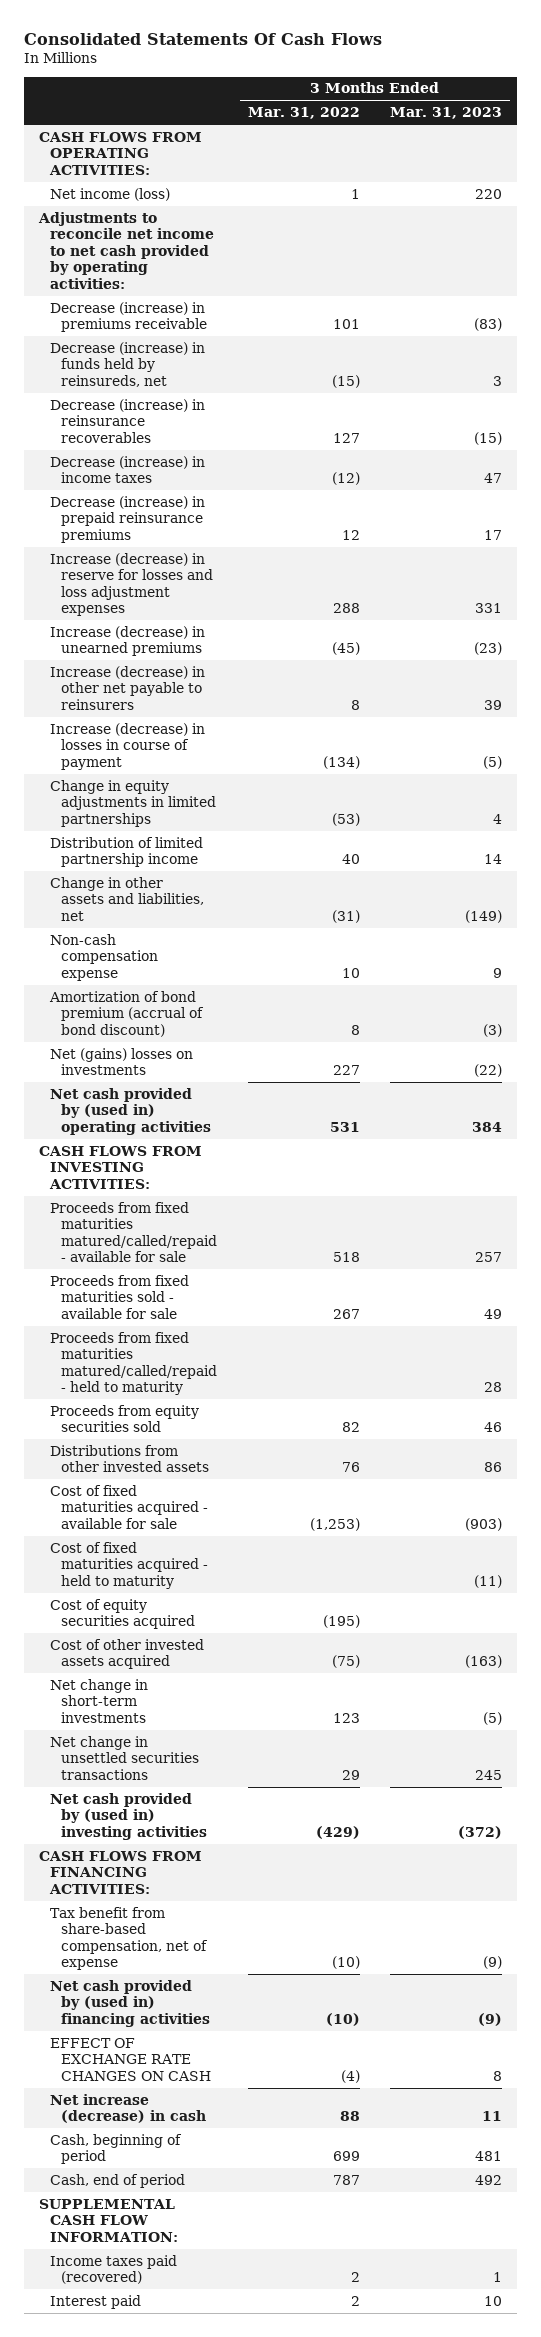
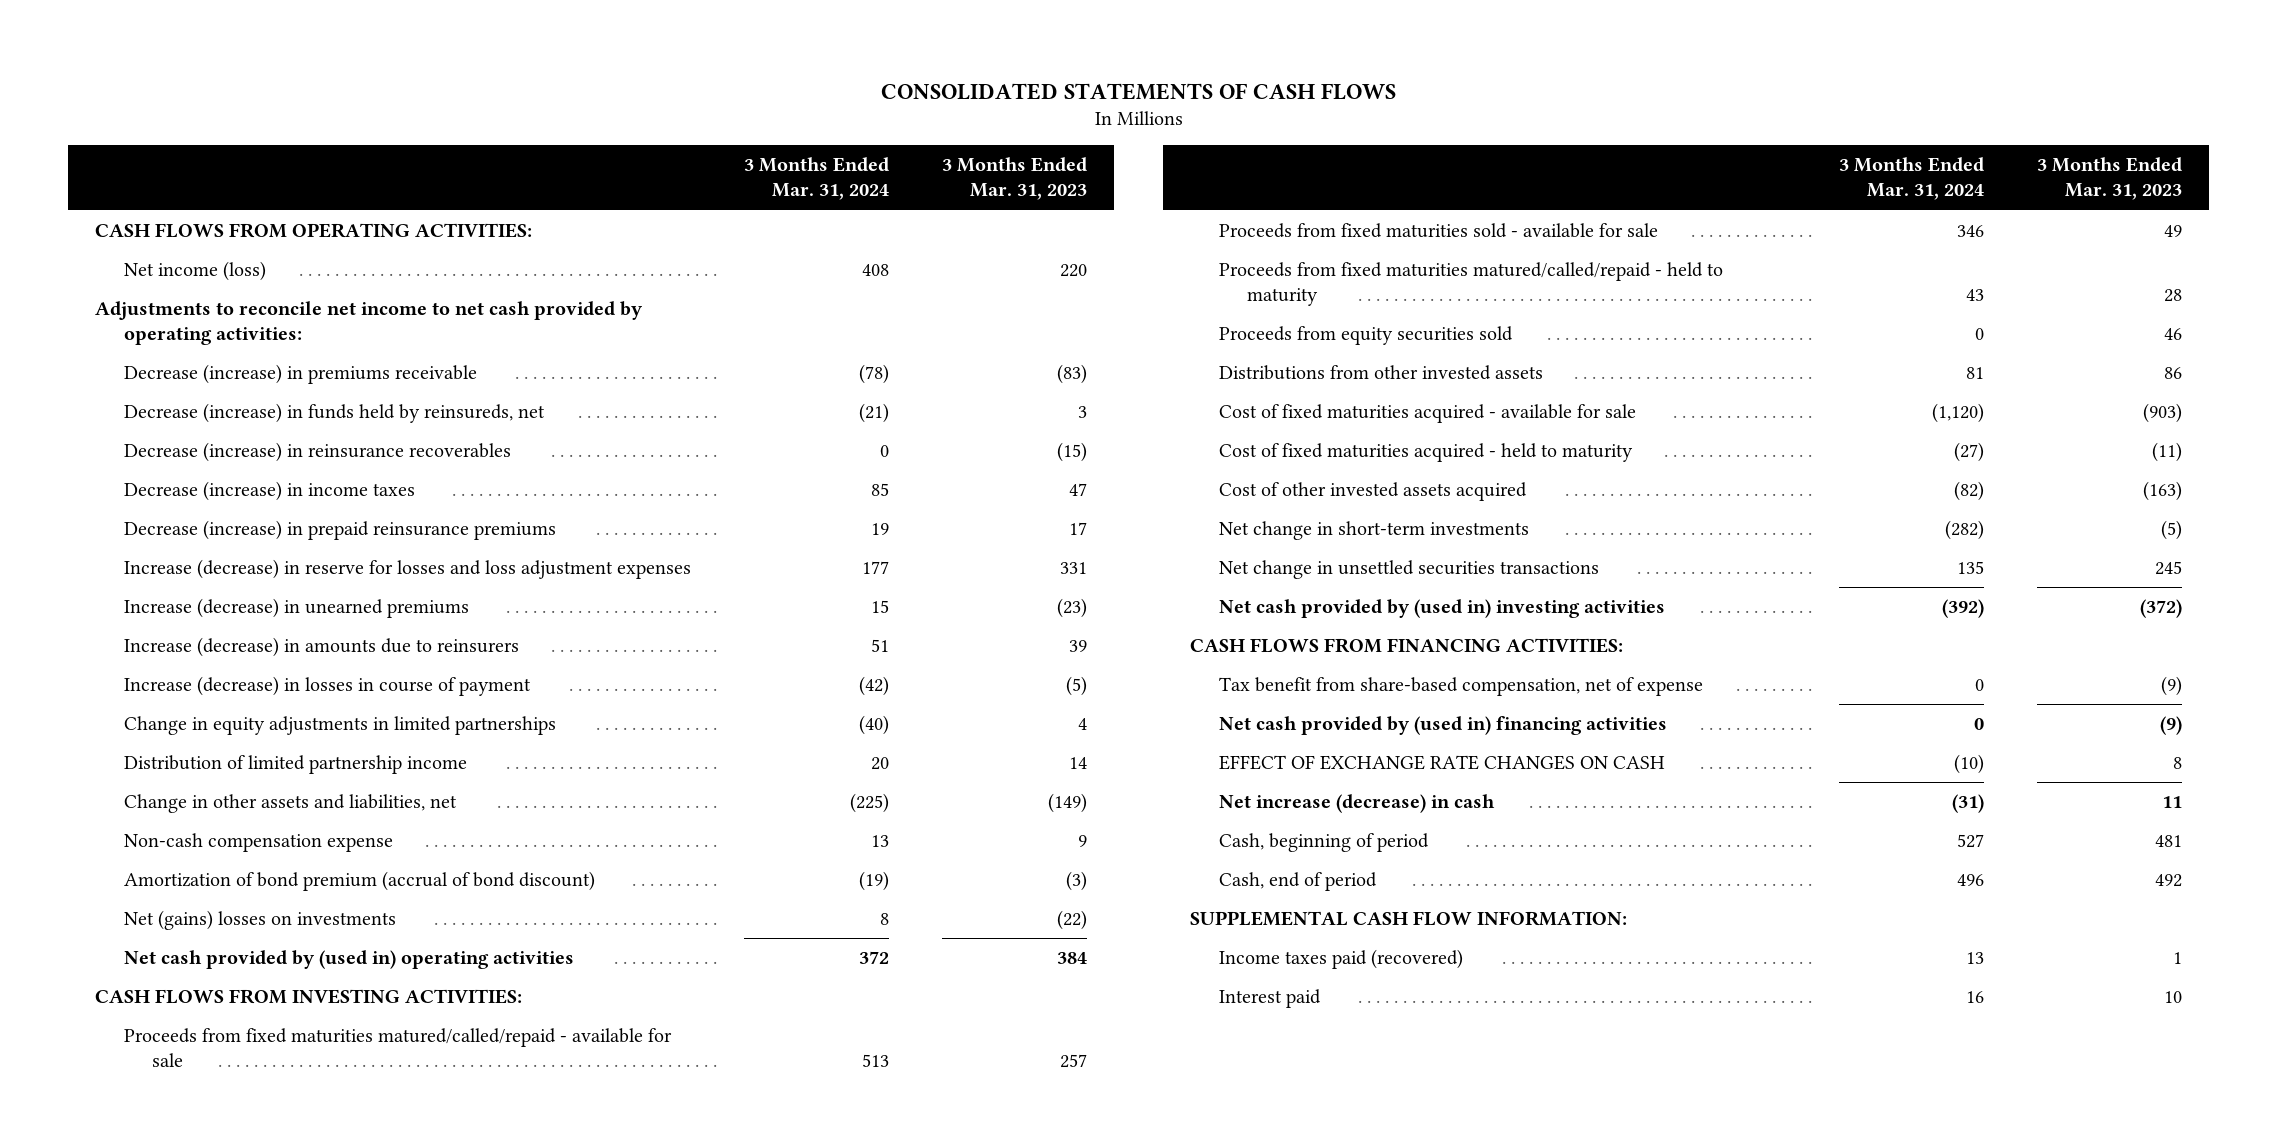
[23,32,382,45] Consolidated Statements Of Cash Flows -> [880,82,1396,100] CONSOLIDATED STATEMENTS OF CASH FLOWS
[247,107,360,120] Mar. 31, 2022 -> none
none -> [743,157,889,201] 3 Months Ended Mar. 31, 2024
[50,665,206,710] Increase (decrease) in other net payable to reinsurers -> [123,636,519,657] Increase (decrease) in amounts due to reinsurers
[50,1598,196,1630] Cost of equity securities acquired -> none

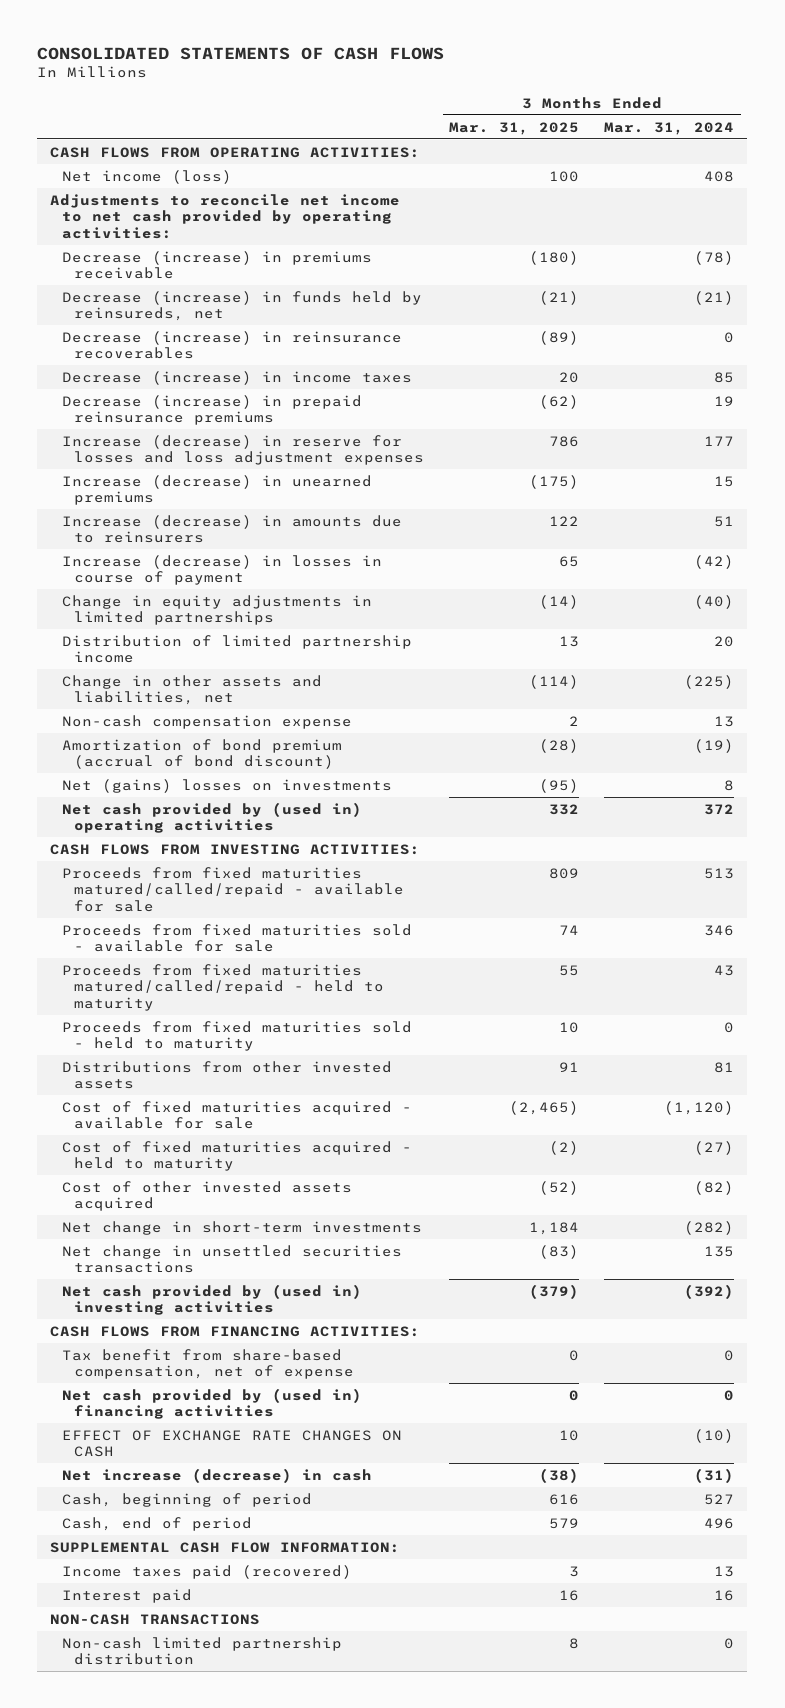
[942,157,1088,201] 3 Months Ended Mar. 31, 2023 -> none
none -> [449,121,580,135] Mar. 31, 2025
[1218,325,1513,345] Proceeds from equity securities sold -> none
none -> [61,1020,412,1052] Proceeds from fixed maturities sold - held to maturity
none -> [50,1613,261,1625] NON-CASH TRANSACTIONS
none -> [61,1636,342,1666] Non-cash limited partnership distribution

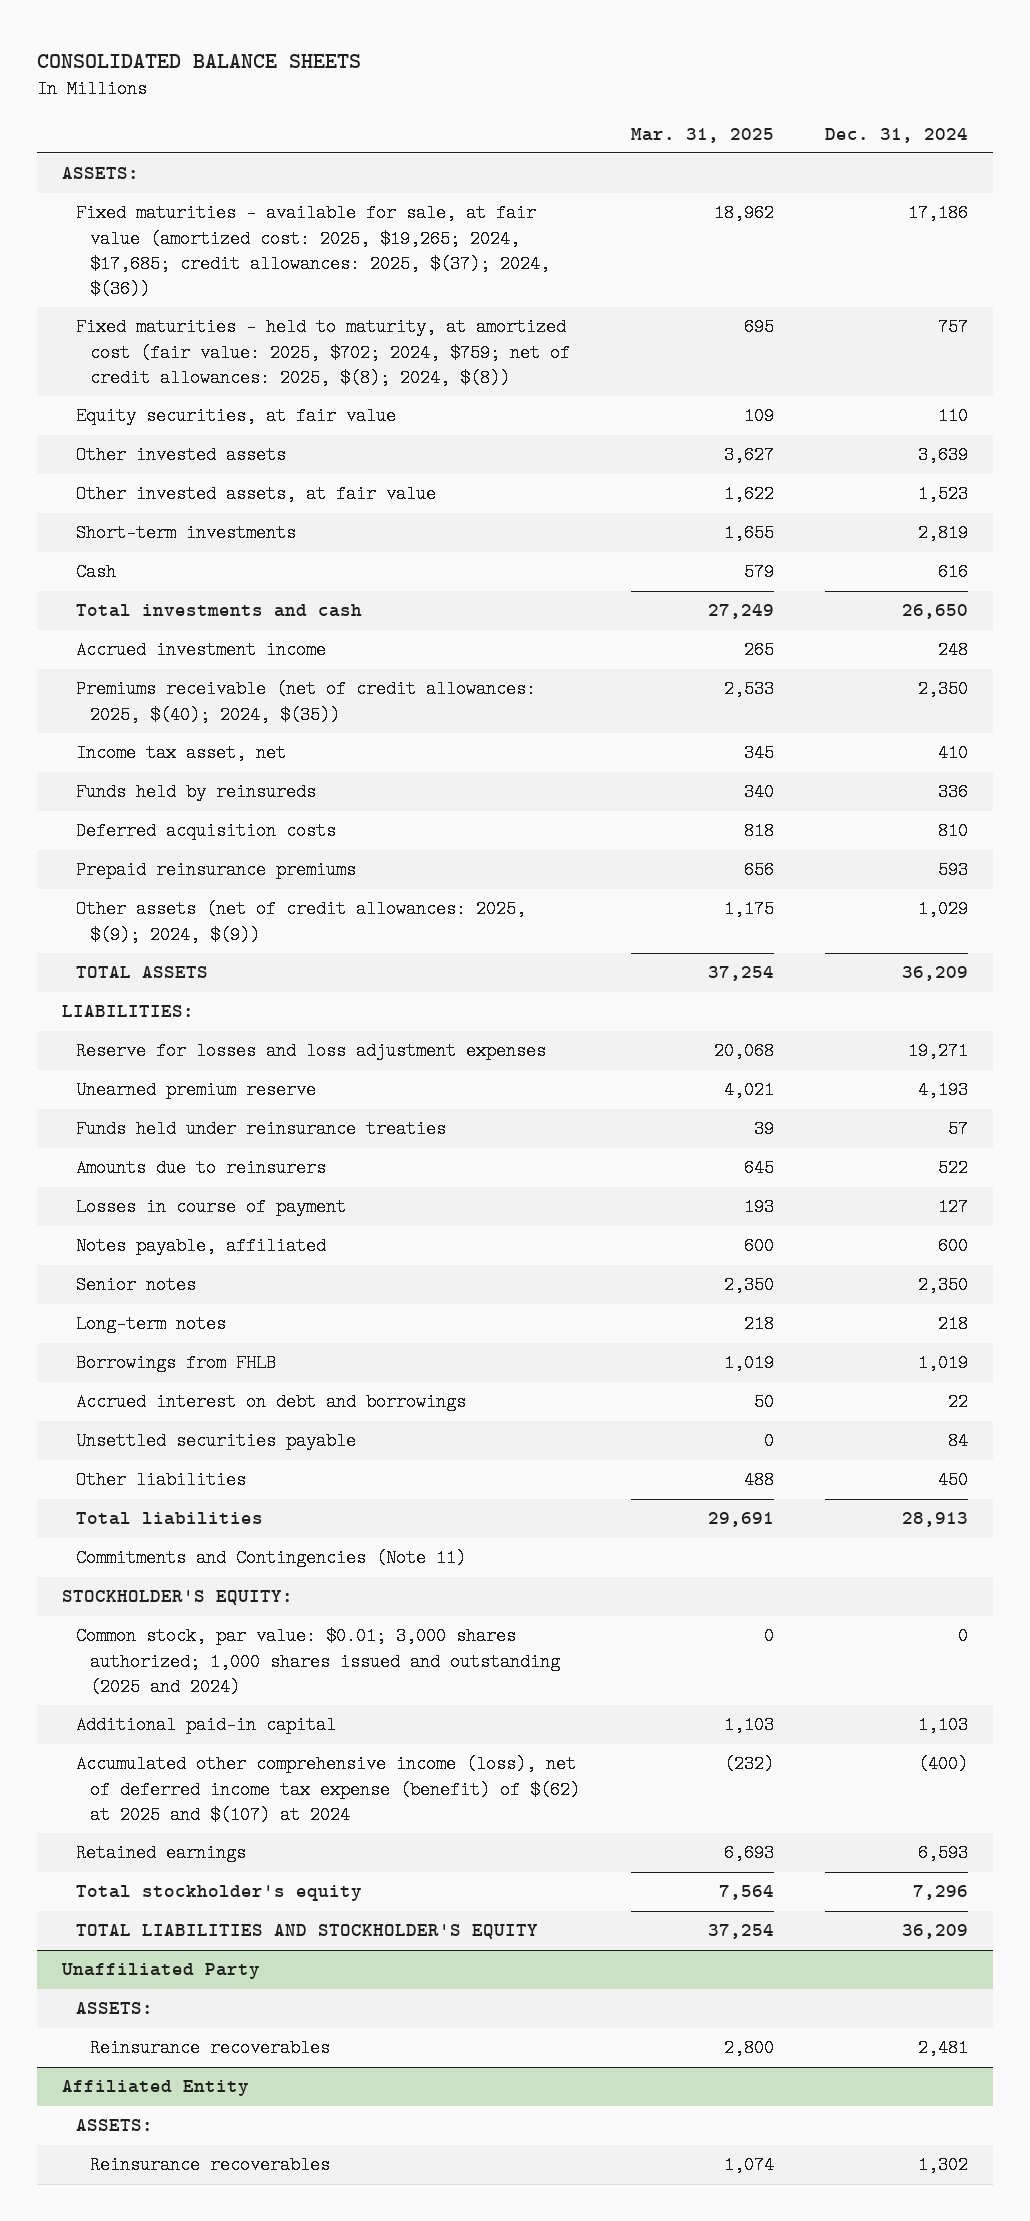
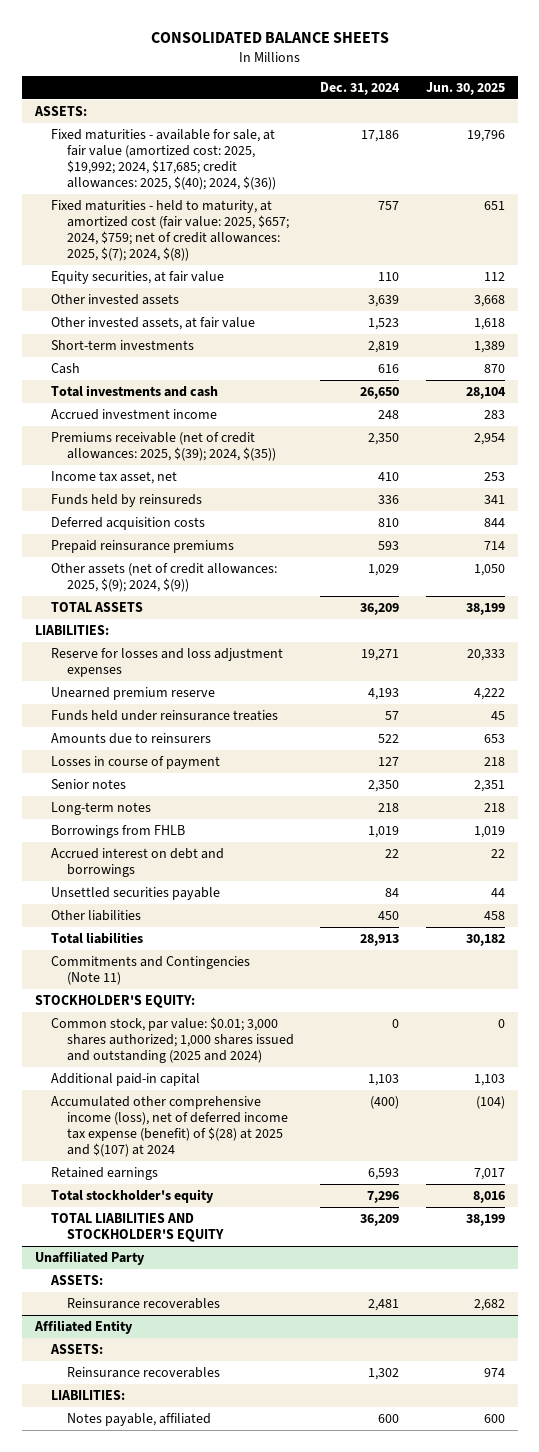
[630,127,774,143] Mar. 31, 2025 -> none
none -> [425,81,505,95] Jun. 30, 2025
[76,204,551,299] Fixed maturities - available for sale, at fair value (amortized cost: 2025, $19,265; 2024, $17,685; credit allowances: 2025, $(37); 2024, $(36)) -> [51,129,277,191] Fixed maturities - available for sale, at fair value (amortized cost: 2025, $19,992; 2024, $17,685; credit allowances: 2025, $(40); 2024, $(36))
[76,318,571,387] Fixed maturities - held to maturity, at amortized cost (fair value: 2025, $702; 2024, $759; net of credit allowances: 2025, $(8); 2024, $(8)) -> [51,200,290,262] Fixed maturities - held to maturity, at amortized cost (fair value: 2025, $657; 2024, $759; net of credit allowances: 2025, $(7); 2024, $(8))
[76,680,537,724] Premiums receivable (net of credit allowances: 2025, $(40); 2024, $(35)) -> [51,432,277,462] Premiums receivable (net of credit allowances: 2025, $(39); 2024, $(35))
[76,1237,327,1256] Notes payable, affiliated -> none
[76,1755,581,1824] Accumulated other comprehensive income (loss), net of deferred income tax expense (benefit) of $(62) at 2025 and $(107) at 2024 -> [51,1096,289,1158] Accumulated other comprehensive income (loss), net of deferred income tax expense (benefit) of $(28) at 2025 and $(107) at 2024
none -> [51,1390,126,1401] LIABILITIES:
none -> [67,1413,212,1427] Notes payable, affiliated

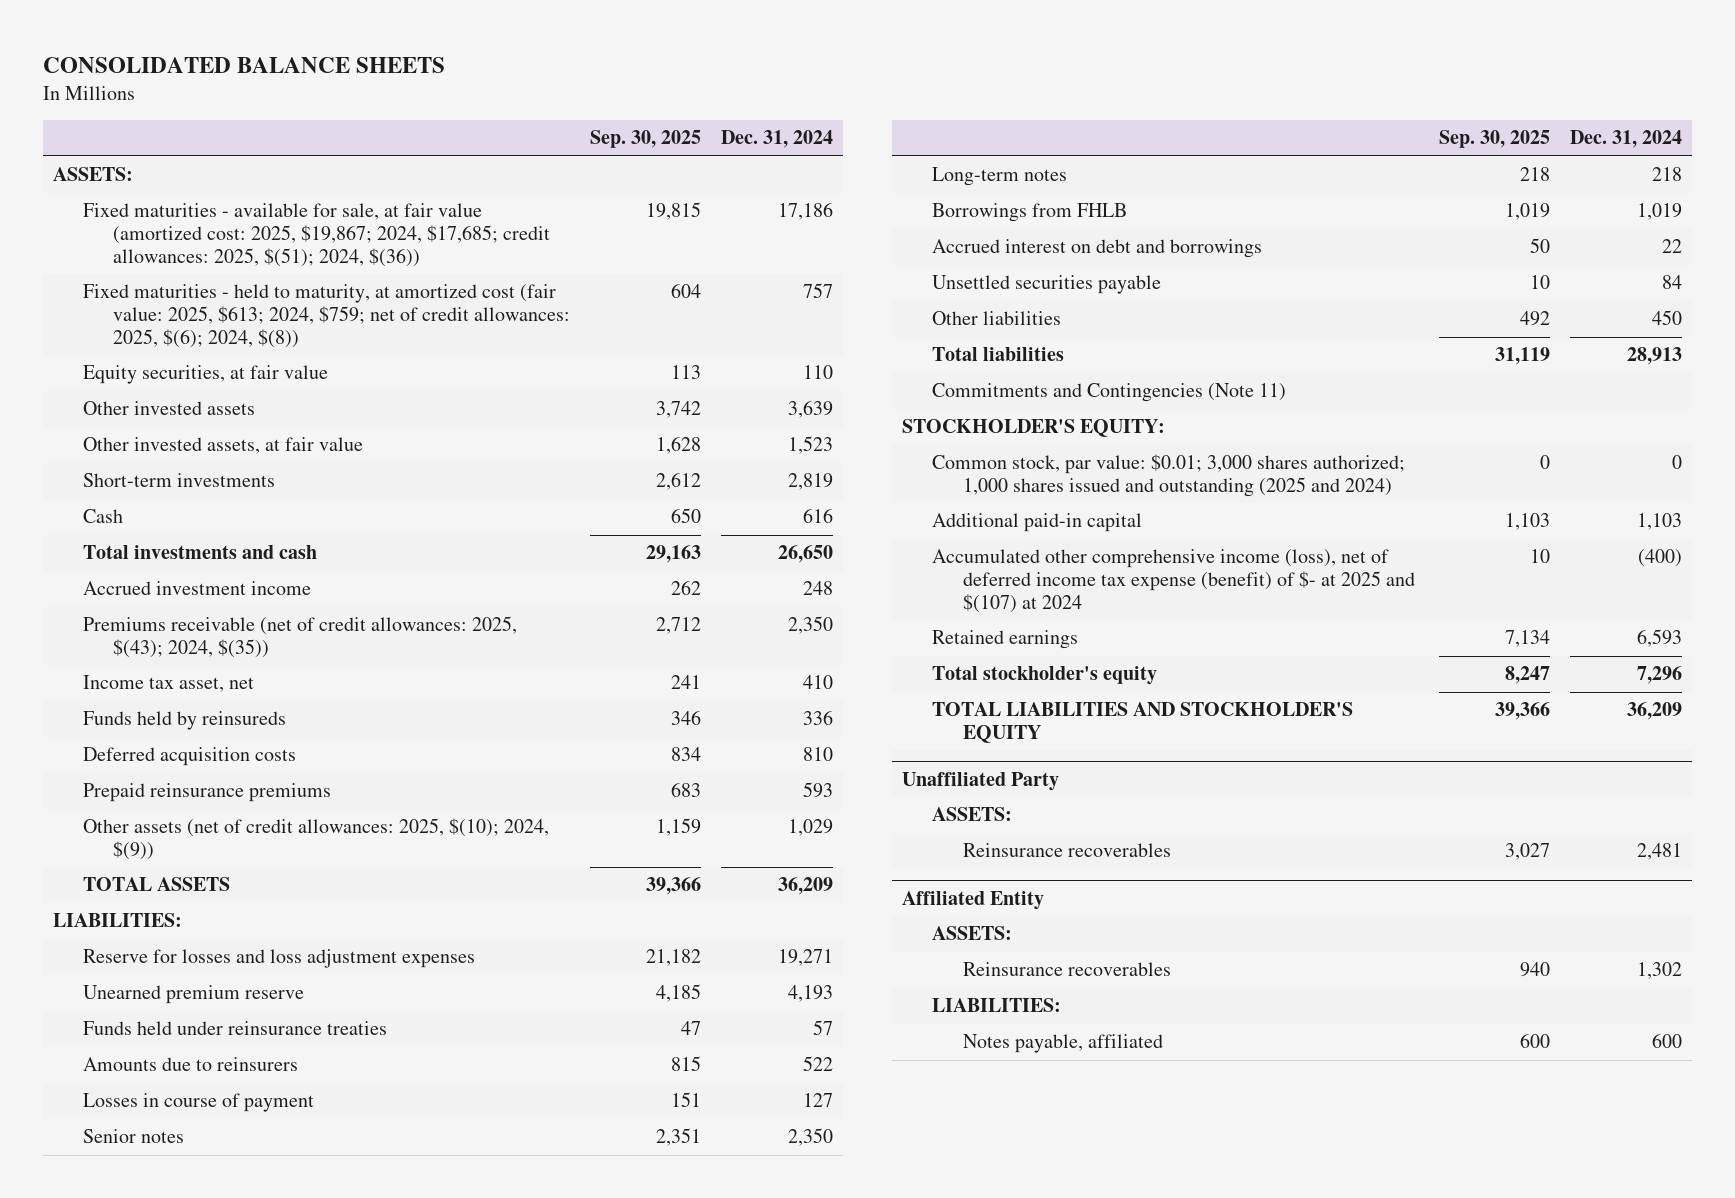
[425,81,505,95] Jun. 30, 2025 -> none
none -> [589,130,701,149] Sep. 30, 2025
[51,129,277,191] Fixed maturities - available for sale, at fair value (amortized cost: 2025, $19,992; 2024, $17,685; credit allowances: 2025, $(40); 2024, $(36)) -> [82,203,551,268] Fixed maturities - available for sale, at fair value (amortized cost: 2025, $19,867; 2024, $17,685; credit allowances: 2025, $(51); 2024, $(36))
[51,200,290,262] Fixed maturities - held to maturity, at amortized cost (fair value: 2025, $657; 2024, $759; net of credit allowances: 2025, $(7); 2024, $(8)) -> [82,284,571,349] Fixed maturities - held to maturity, at amortized cost (fair value: 2025, $613; 2024, $759; net of credit allowances: 2025, $(6); 2024, $(8))
[51,432,277,462] Premiums receivable (net of credit allowances: 2025, $(39); 2024, $(35)) -> [82,616,517,659] Premiums receivable (net of credit allowances: 2025, $(43); 2024, $(35))
[51,563,278,593] Other assets (net of credit allowances: 2025, $(9); 2024, $(9)) -> [82,818,549,861] Other assets (net of credit allowances: 2025, $(10); 2024, $(9))
[51,1096,289,1158] Accumulated other comprehensive income (loss), net of deferred income tax expense (benefit) of $(28) at 2025 and $(107) at 2024 -> [932,549,1415,614] Accumulated other comprehensive income (loss), net of deferred income tax expense (benefit) of $- at 2025 and $(107) at 2024

